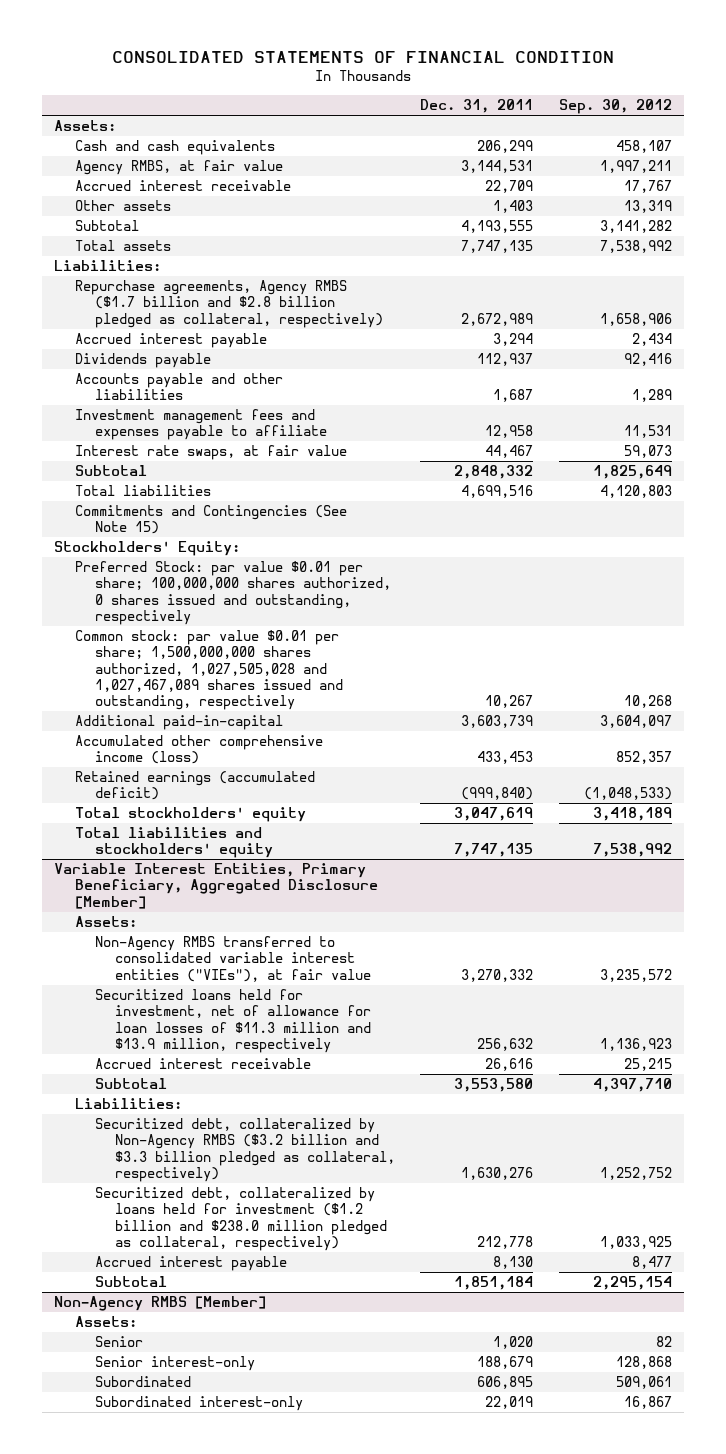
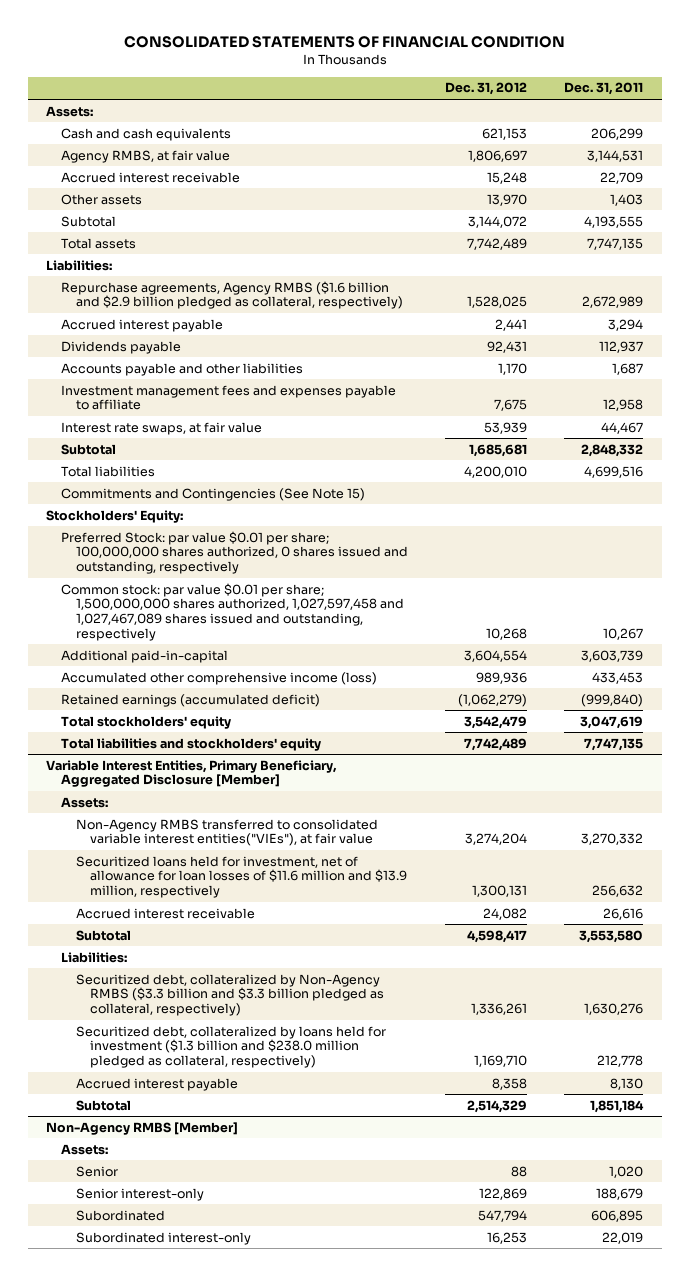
[558,99,672,115] Sep. 30, 2012 -> none
none -> [444,82,527,96] Dec. 31, 2012
[74,280,383,328] Repurchase agreements, Agency RMBS ($1.7 billion and $2.8 billion pledged as collateral, respectively) -> [60,280,403,310] Repurchase agreements, Agency RMBS ($1.6 billion and $2.9 billion pledged as collateral, respectively)
[74,630,343,711] Common stock: par value $0.01 per share; 1,500,000,000 shares authorized, 1,027,505,028 and 1,027,467,089 shares issued and outstanding, respectively -> [60,582,404,641] Common stock: par value $0.01 per share; 1,500,000,000 shares authorized, 1,027,597,458 and 1,027,467,089 shares issued and outstanding, respectively
[94,936,371,982] Non-Agency RMBS transferred to consolidated variable interest entities ("VIEs"), at fair value -> [75,818,378,847] Non-Agency RMBS transferred to consolidated variable interest entities("VIEs"), at fair value
[94,989,371,1053] Securitized loans held for investment, net of allowance for loan losses of $11.3 million and $13.9 million, respectively -> [75,855,408,899] Securitized loans held for investment, net of allowance for loan losses of $11.6 million and $13.9 million, respectively
[94,1118,395,1182] Securitized debt, collateralized by Non-Agency RMBS ($3.2 billion and $3.3 billion pledged as collateral, respectively) -> [75,973,385,1017] Securitized debt, collateralized by Non-Agency RMBS ($3.3 billion and $3.3 billion pledged as collateral, respectively)
[94,1187,387,1251] Securitized debt, collateralized by loans held for investment ($1.2 billion and $238.0 million pledged as collateral, respectively) -> [75,1025,386,1069] Securitized debt, collateralized by loans held for investment ($1.3 billion and $238.0 million pledged as collateral, respectively)

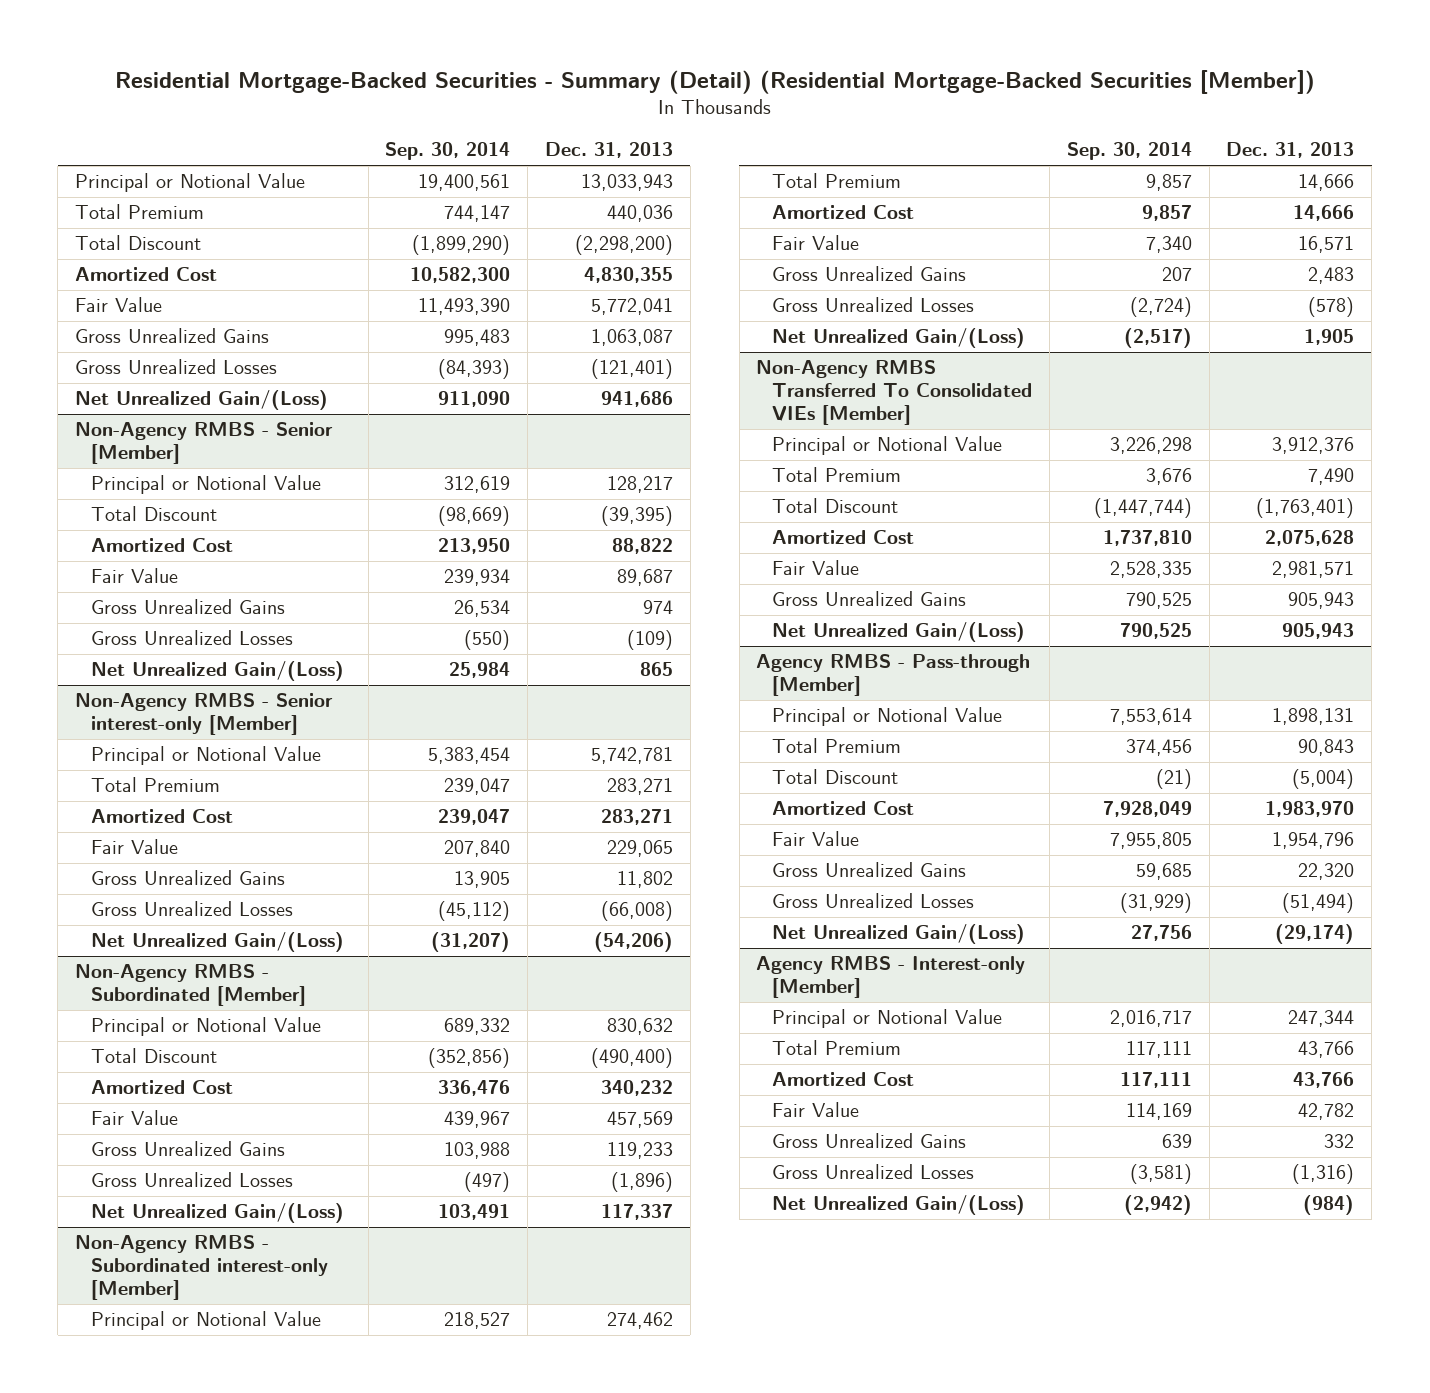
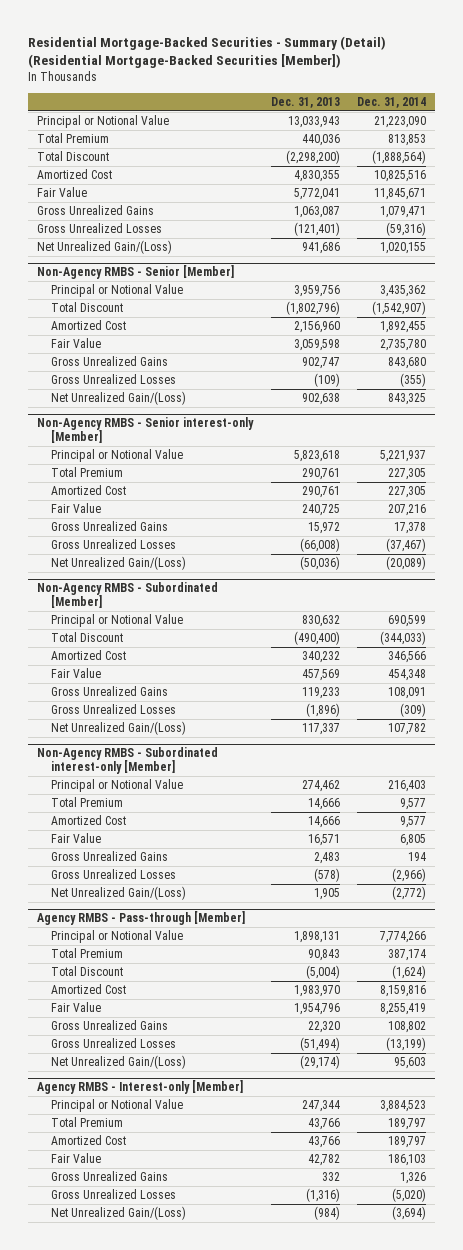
[385,142,511,161] Sep. 30, 2014 -> none
none -> [357,96,427,108] Dec. 31, 2014
[607,476,674,494] 128,217 -> [293,285,340,298] 3,959,756
[601,506,674,527] (39,395) -> [285,301,340,316] (1,802,796)
[612,538,674,555] 88,822 -> [293,321,340,334] 2,156,960
[617,569,674,587] 89,687 -> [293,339,340,352] 3,059,598
[643,600,674,615] 974 -> [301,357,340,370] 902,747
[640,662,674,677] 865 -> [301,393,340,406] 902,638
[591,747,674,765] 5,742,781 -> [293,450,340,463] 5,823,618
[607,778,674,796] 283,271 -> [301,468,340,481] 290,761
[601,809,674,826] 283,271 -> [301,486,340,499] 290,761
[607,840,674,858] 229,065 -> [301,504,340,517] 240,725
[617,871,674,889] 11,802 -> [307,522,340,535] 15,972
[594,932,674,953] (54,206) -> [299,556,340,571] (50,036)
[756,360,1033,426] Non-Agency RMBS Transferred To Consolidated VIEs [Member] -> none
[772,436,1003,456] Principal or Notional Value -> none
[772,467,902,483] Total Premium -> none
[772,498,899,514] Total Discount -> none
[772,530,915,545] Amortized Cost -> none
[772,560,860,576] Fair Value -> none
[772,591,967,607] Gross Unrealized Gains -> none
[772,622,1026,643] Net Unrealized Gain/(Loss) -> none

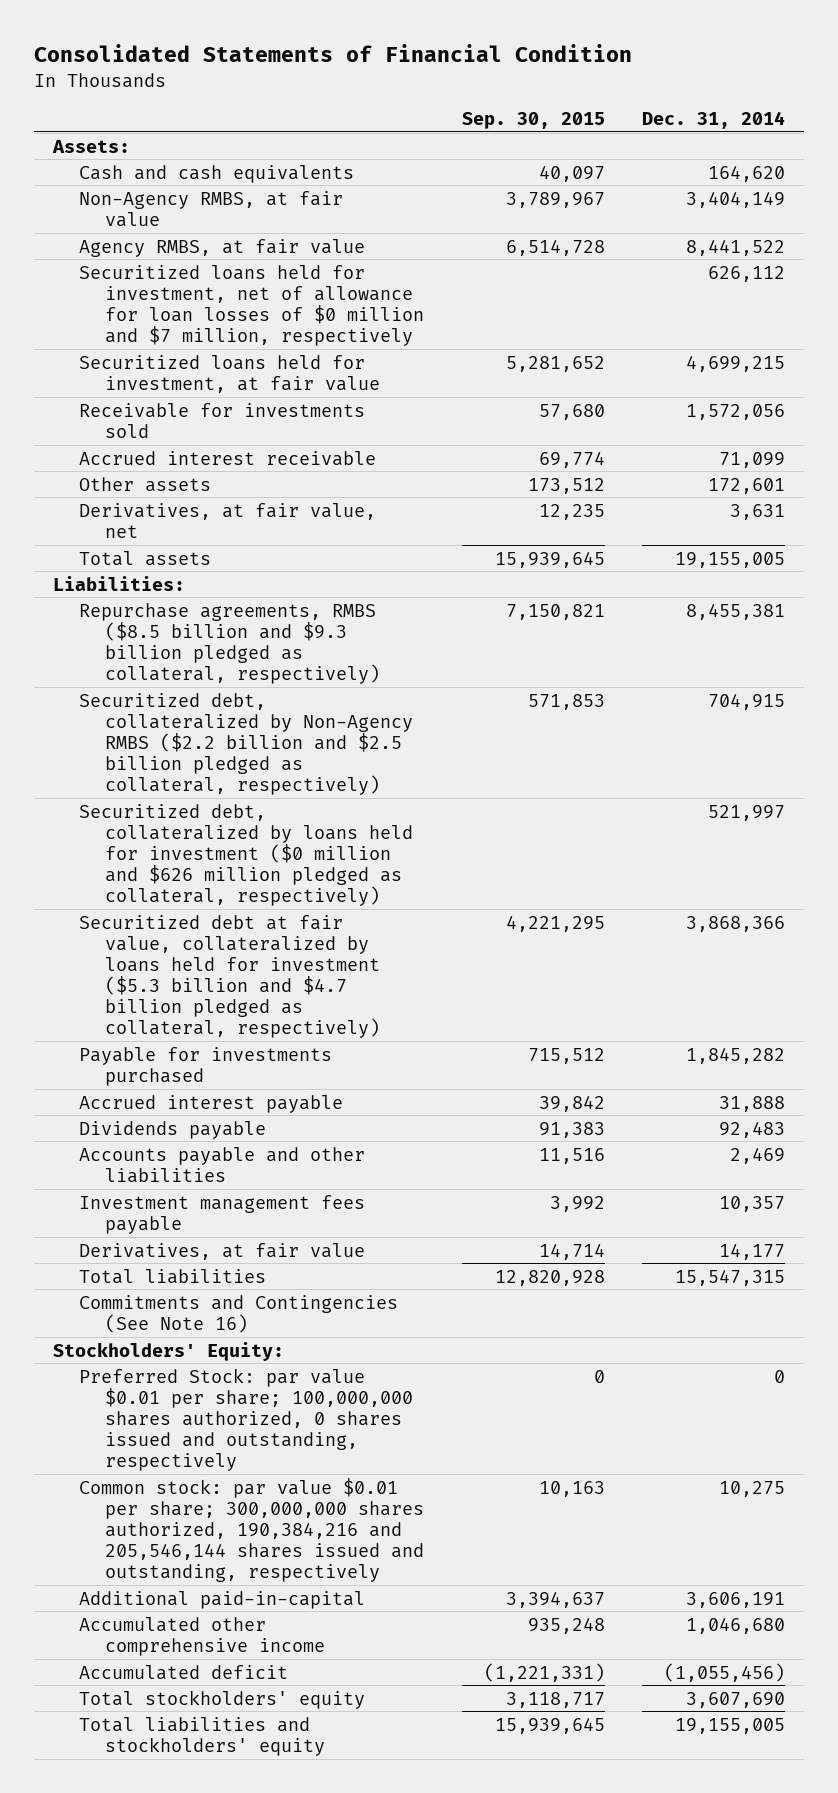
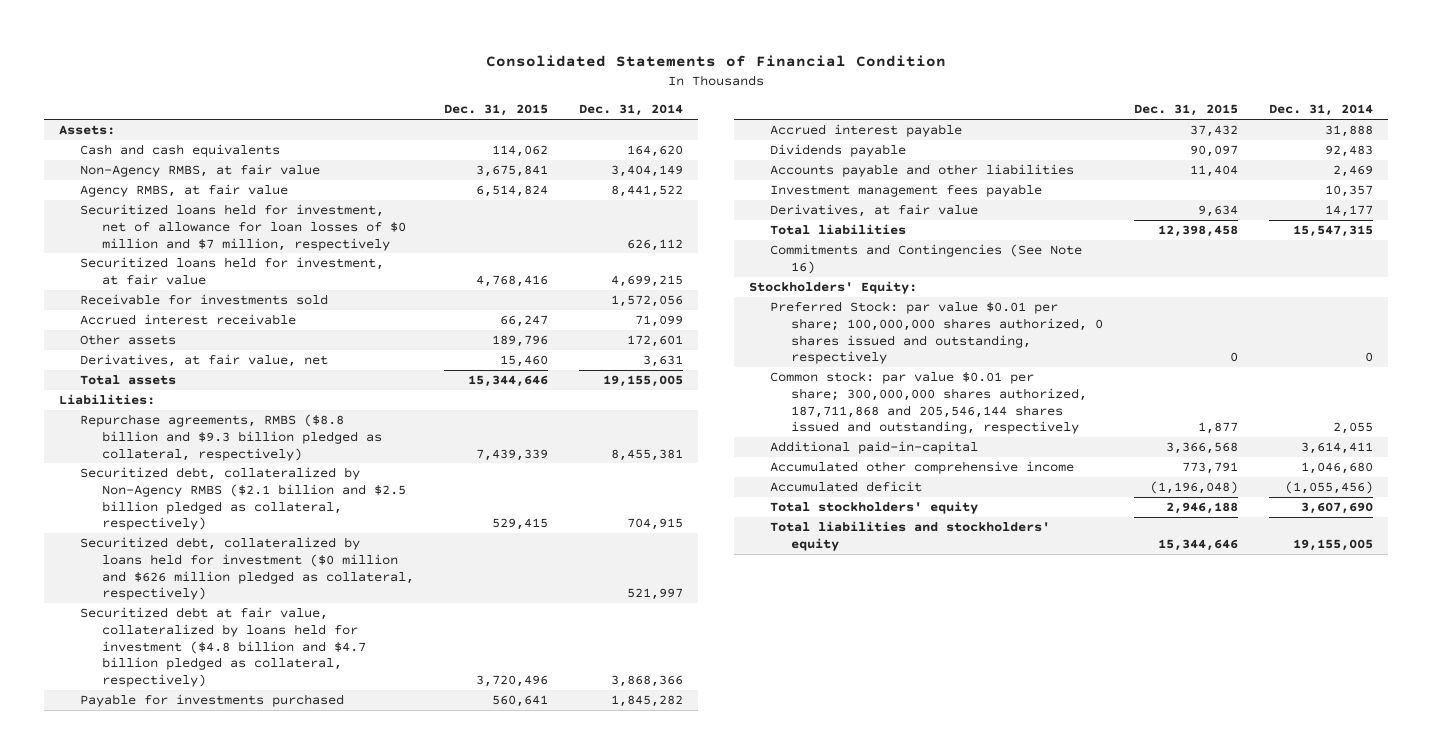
[461,111,605,129] Sep. 30, 2015 -> none
none -> [444,104,549,117] Dec. 31, 2015
[79,602,381,684] Repurchase agreements, RMBS ($8.5 billion and $9.3 billion pledged as collateral, respectively) -> [80,414,382,461] Repurchase agreements, RMBS ($8.8 billion and $9.3 billion pledged as collateral, respectively)
[79,692,414,796] Securitized debt, collateralized by Non-Agency RMBS ($2.2 billion and $2.5 billion pledged as collateral, respectively) -> [80,467,406,531] Securitized debt, collateralized by Non-Agency RMBS ($2.1 billion and $2.5 billion pledged as collateral, respectively)
[79,914,381,1039] Securitized debt at fair value, collateralized by loans held for investment ($5.3 billion and $4.7 billion pledged as collateral, respectively) -> [80,607,366,687] Securitized debt at fair value, collateralized by loans held for investment ($4.8 billion and $4.7 billion pledged as collateral, respectively)
[79,1477,425,1583] Common stock: par value $0.01 per share; 300,000,000 shares authorized, 190,384,216 and 205,546,144 shares issued and outstanding, respectively -> [770,371,1088,435] Common stock: par value $0.01 per share; 300,000,000 shares authorized, 187,711,868 and 205,546,144 shares issued and outstanding, respectively
[719,1480,786,1497] 10,275 -> [1332,422,1373,435] 2,055
[686,1591,786,1608] 3,606,191 -> [1300,442,1373,455] 3,614,411

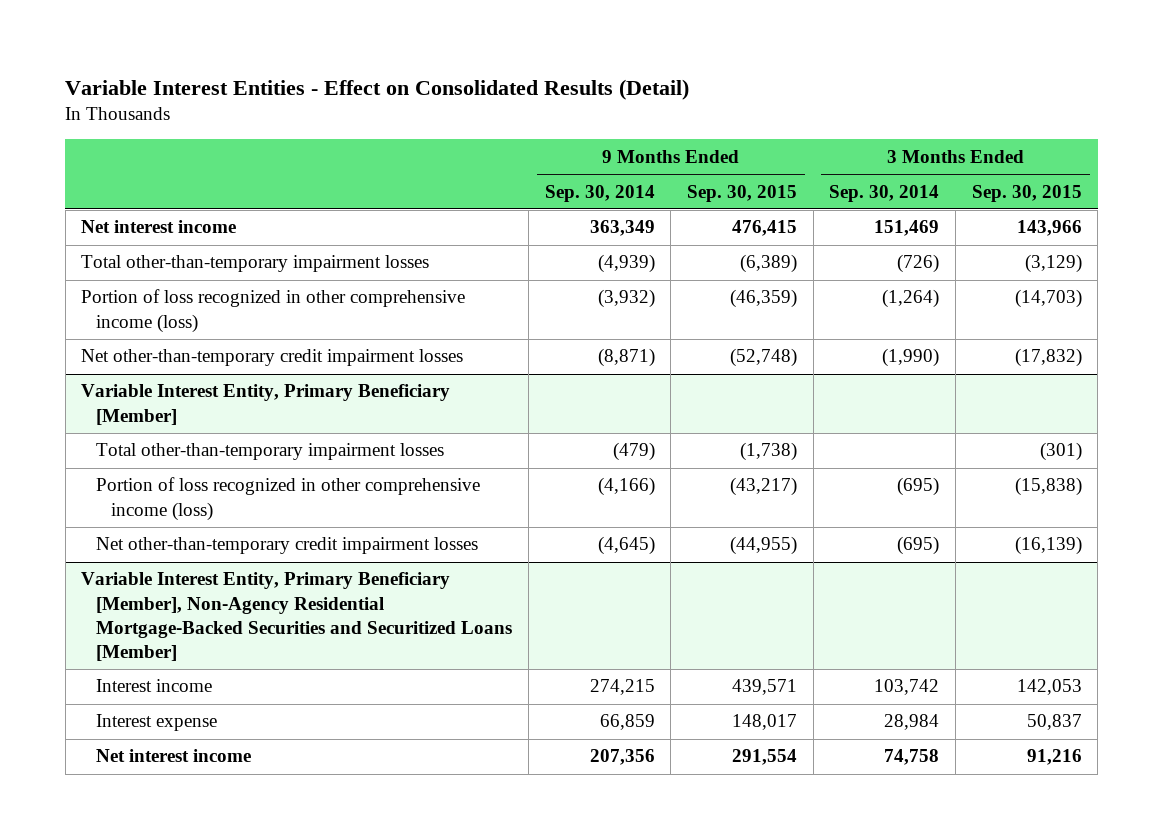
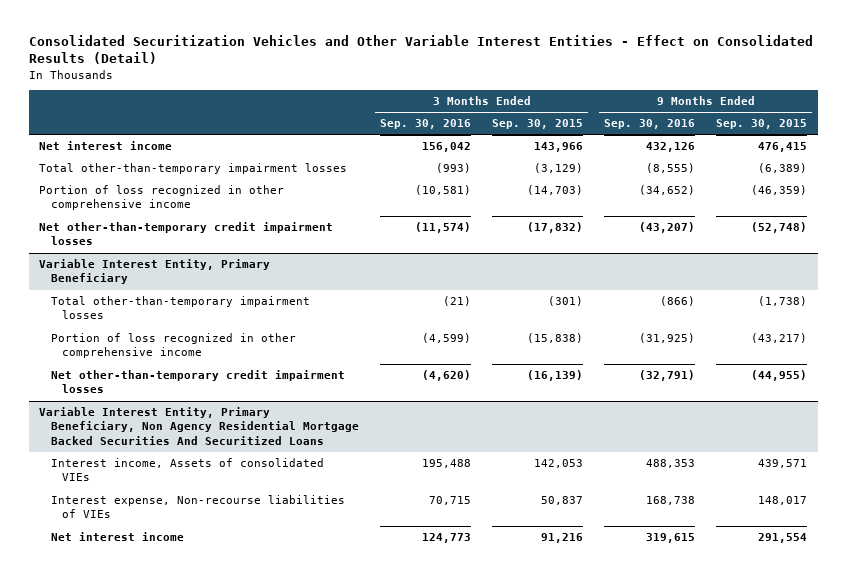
[65,78,690,100] Variable Interest Entities - Effect on Consolidated Results (Detail) -> [28,35,813,65] Consolidated Securitization Vehicles and Other Variable Interest Entities - Effect on Consolidated Results (Detail)
[544,184,655,202] Sep. 30, 2014 -> none
[829,184,940,202] Sep. 30, 2014 -> none
none -> [379,119,471,130] Sep. 30, 2016
none -> [604,119,696,130] Sep. 30, 2016
[81,289,466,333] Portion of loss recognized in other comprehensive income (loss) -> [39,185,285,211] Portion of loss recognized in other comprehensive income
[81,384,451,425] Variable Interest Entity, Primary Beneficiary [Member] -> [39,259,271,285] Variable Interest Entity, Primary Beneficiary
[96,477,481,521] Portion of loss recognized in other comprehensive income (loss) -> [50,333,296,359] Portion of loss recognized in other comprehensive income
[81,572,513,661] Variable Interest Entity, Primary Beneficiary [Member], Non-Agency Residential Mortgage-Backed Securities and Securitized Loans [Member] -> [39,407,359,445] Variable Interest Entity, Primary Beneficiary, Non Agency Residential Mortgage Backed Securities And Securitized Loans
[96,679,213,693] Interest income -> [50,458,324,482] Interest income, Assets of consolidated VIEs
[96,714,218,732] Interest expense -> [50,495,345,519] Interest expense, Non-recourse liabilities of VIEs

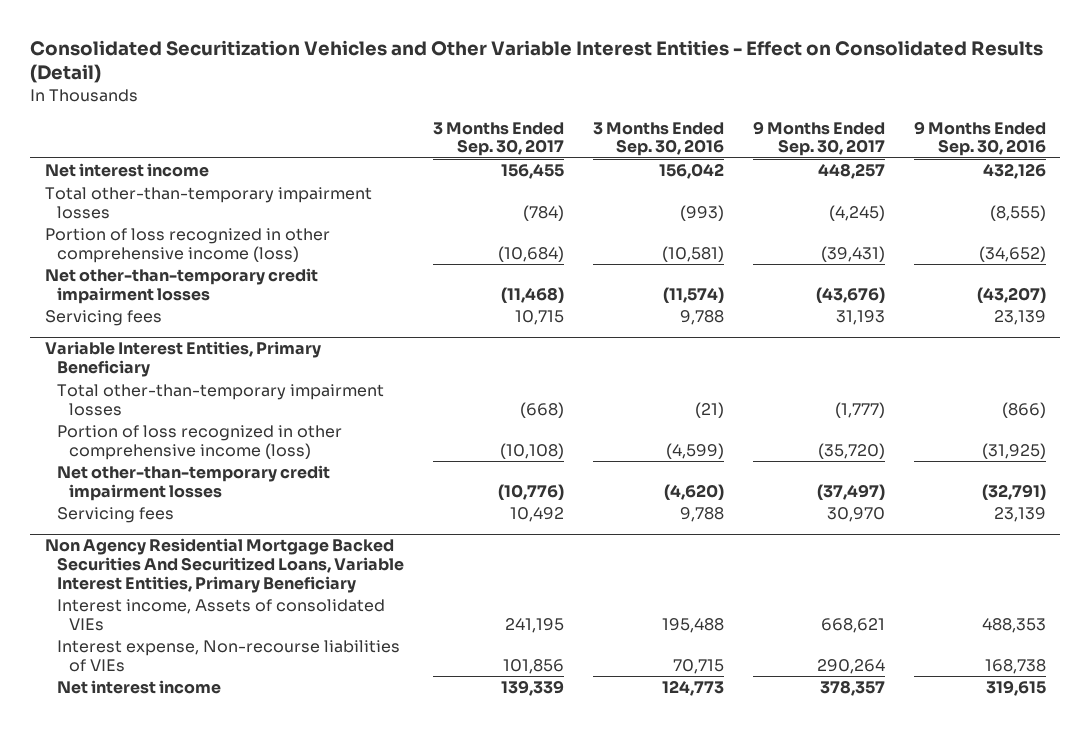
[492,119,584,130] Sep. 30, 2015 -> none
[716,119,808,130] Sep. 30, 2015 -> none
none -> [432,121,564,157] 3 Months Ended Sep. 30, 2017
none -> [752,120,885,157] 9 Months Ended Sep. 30, 2017
[39,185,285,211] Portion of loss recognized in other comprehensive income -> [44,228,330,263] Portion of loss recognized in other comprehensive income (loss)
none -> [44,310,162,327] Servicing fees
[39,259,271,285] Variable Interest Entity, Primary Beneficiary -> [44,341,321,378] Variable Interest Entities, Primary Beneficiary
[50,333,296,359] Portion of loss recognized in other comprehensive income -> [56,425,342,460] Portion of loss recognized in other comprehensive income (loss)
none -> [56,507,174,524] Servicing fees
[39,407,359,445] Variable Interest Entity, Primary Beneficiary, Non Agency Residential Mortgage Backed Securities And Securitized Loans -> [44,538,404,593] Non Agency Residential Mortgage Backed Securities And Securitized Loans, Variable Interest Entities, Primary Beneficiary

